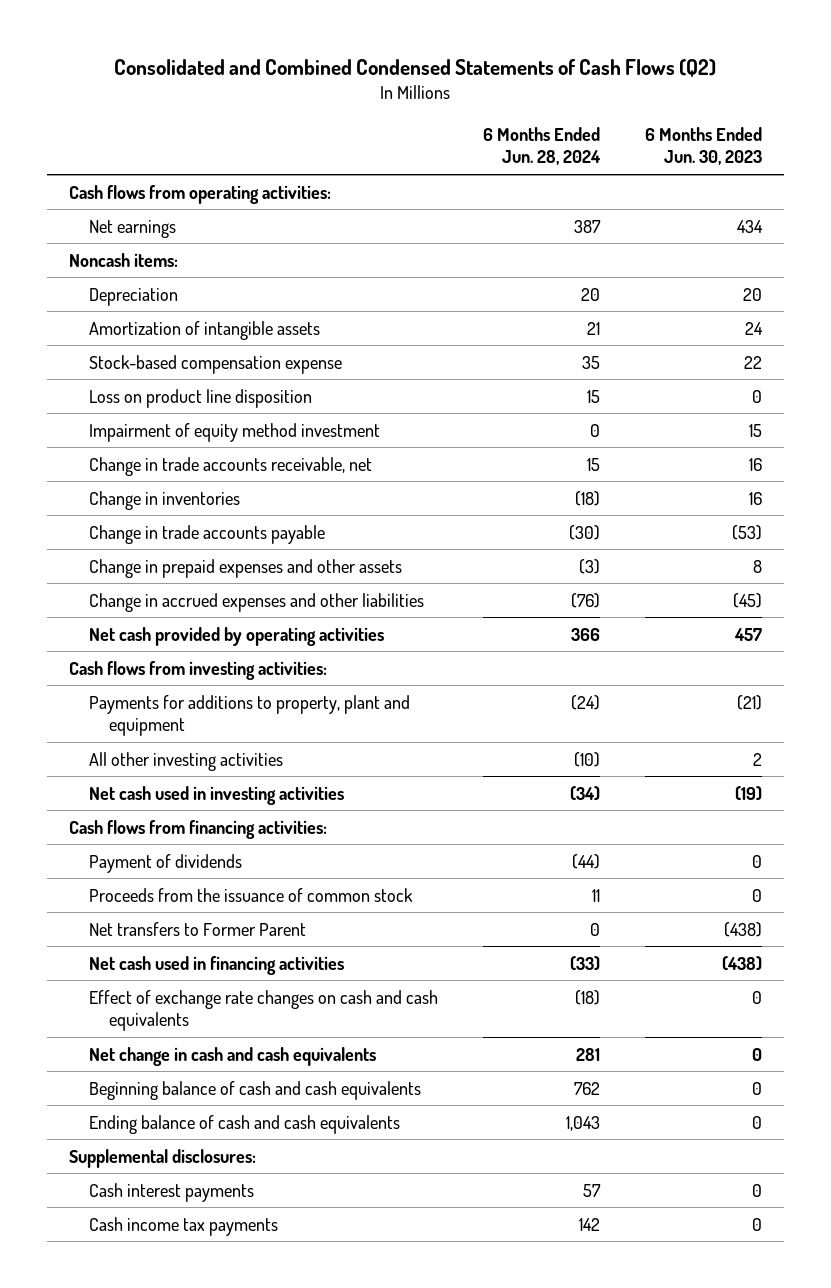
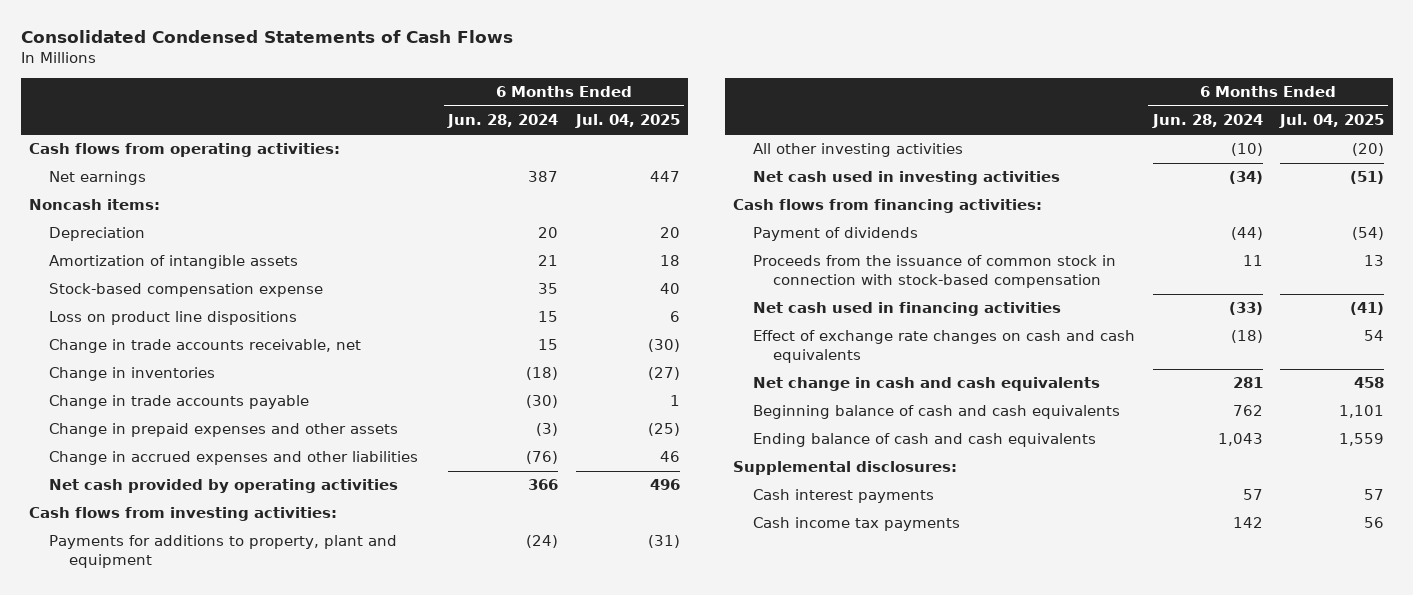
[114,58,717,77] Consolidated and Combined Condensed Statements of Cash Flows (Q2) -> [20,30,513,44] Consolidated Condensed Statements of Cash Flows
[644,126,762,166] 6 Months Ended Jun. 30, 2023 -> none
none -> [574,114,680,129] Jul. 04, 2025
[89,422,381,442] Impairment of equity method investment -> none
[89,388,313,408] Loss on product line disposition -> [48,311,297,326] Loss on product line dispositions
[89,921,307,936] Net transfers to Former Parent -> none
[89,887,414,902] Proceeds from the issuance of common stock -> [753,255,1117,289] Proceeds from the issuance of common stock in connection with stock-based compensation

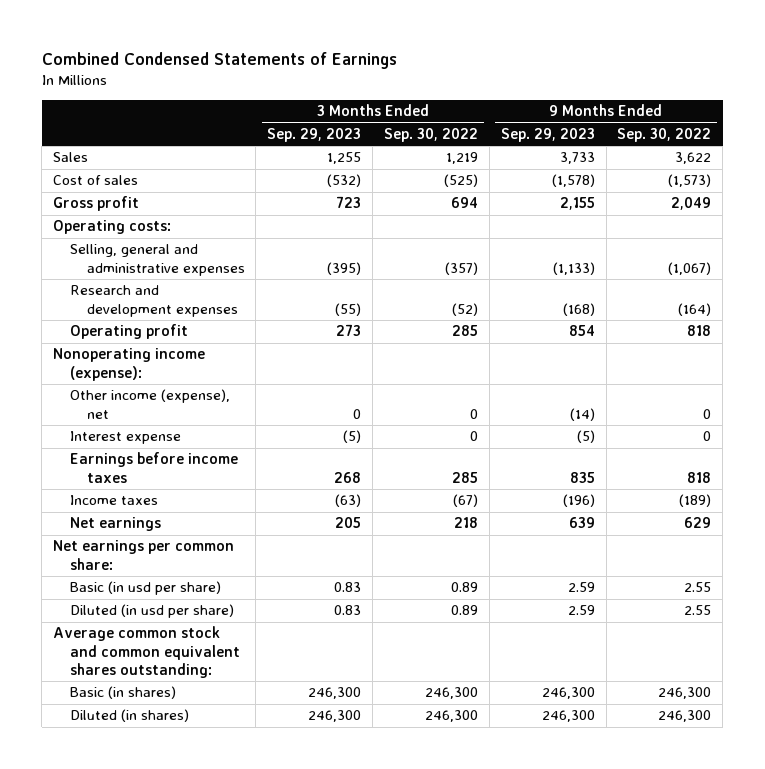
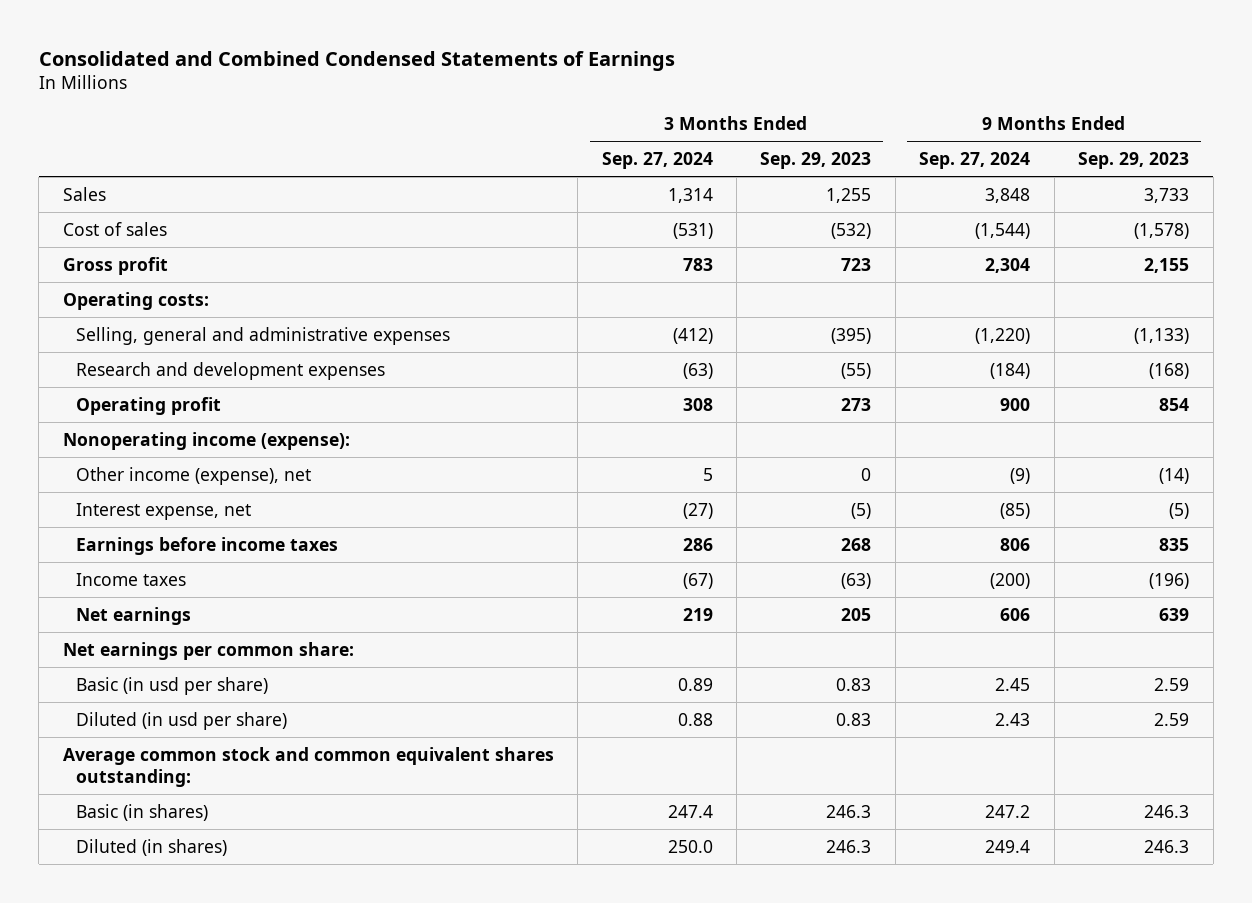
[41,51,397,69] Combined Condensed Statements of Earnings -> [38,50,675,71] Consolidated and Combined Condensed Statements of Earnings
[383,127,478,142] Sep. 30, 2022 -> none
[617,127,712,142] Sep. 30, 2022 -> none
none -> [601,151,713,169] Sep. 27, 2024
none -> [919,151,1031,169] Sep. 27, 2024
[69,431,181,445] Interest expense -> [76,502,252,520] Interest expense, net
[308,687,362,700] 246,300 -> [826,804,872,818] 246.3
[541,687,595,700] 246,300 -> [1144,804,1190,818] 246.3
[308,710,362,723] 246,300 -> [826,839,872,853] 246.3
[541,710,595,723] 246,300 -> [1144,839,1190,853] 246.3

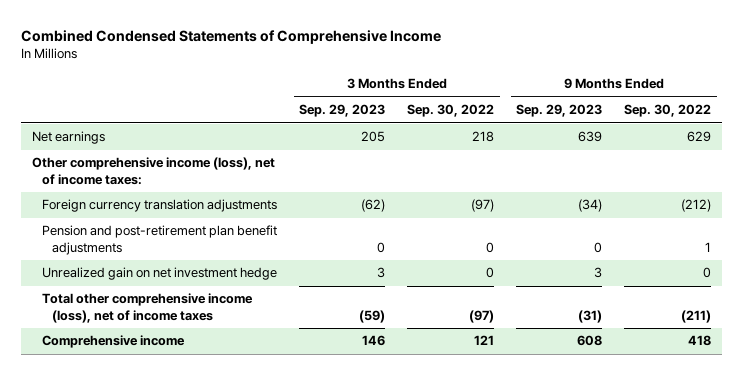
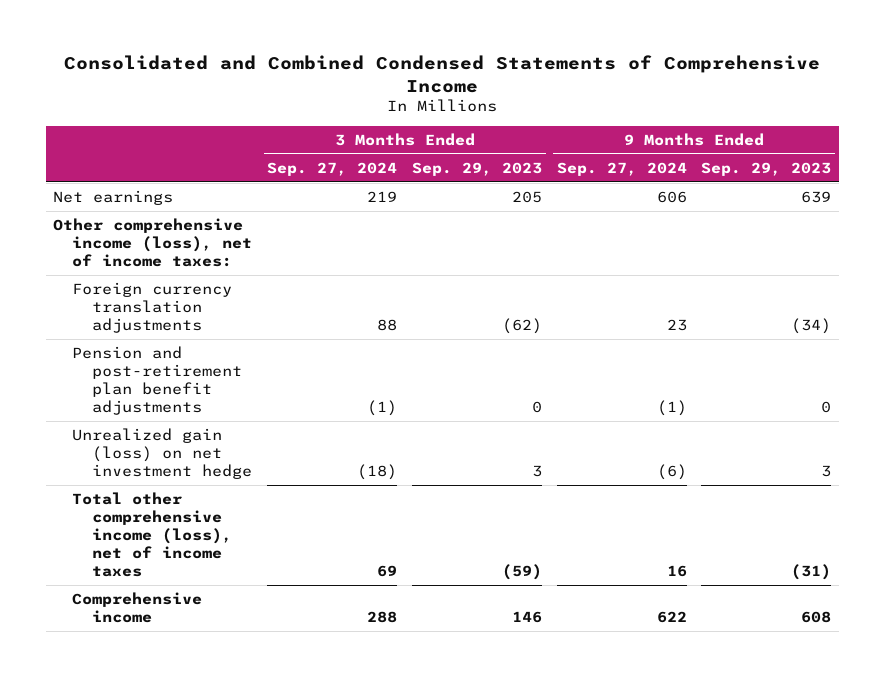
[21,29,442,44] Combined Condensed Statements of Comprehensive Income -> [64,54,821,93] Consolidated and Combined Condensed Statements of Comprehensive Income
[407,104,495,118] Sep. 30, 2022 -> none
[624,104,712,118] Sep. 30, 2022 -> none
none -> [267,161,398,176] Sep. 27, 2024
none -> [556,161,687,176] Sep. 27, 2024
[42,267,278,281] Unrealized gain on net investment hedge -> [72,428,252,480] Unrealized gain (loss) on net investment hedge

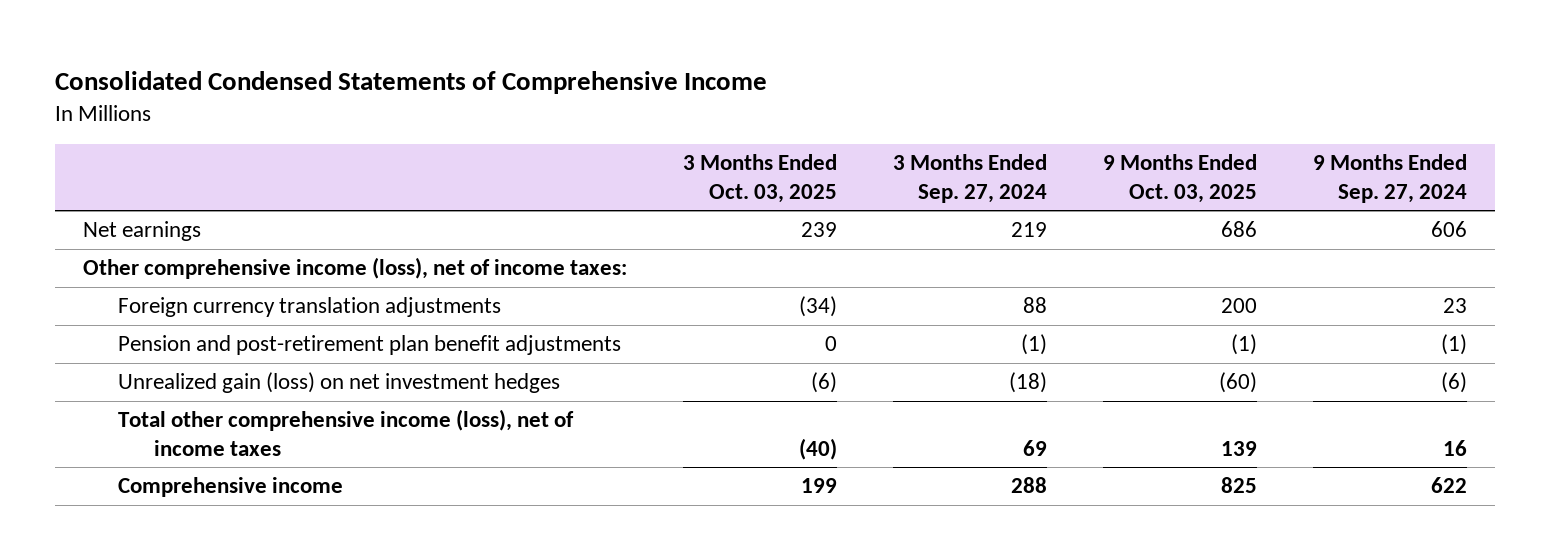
[64,54,821,93] Consolidated and Combined Condensed Statements of Comprehensive Income -> [54,71,767,95] Consolidated Condensed Statements of Comprehensive Income
[411,161,542,176] Sep. 29, 2023 -> none
[701,161,832,176] Sep. 29, 2023 -> none
none -> [682,154,837,203] 3 Months Ended Oct. 03, 2025
none -> [1103,154,1258,203] 9 Months Ended Oct. 03, 2025
[72,428,252,480] Unrealized gain (loss) on net investment hedge -> [118,372,561,394] Unrealized gain (loss) on net investment hedges

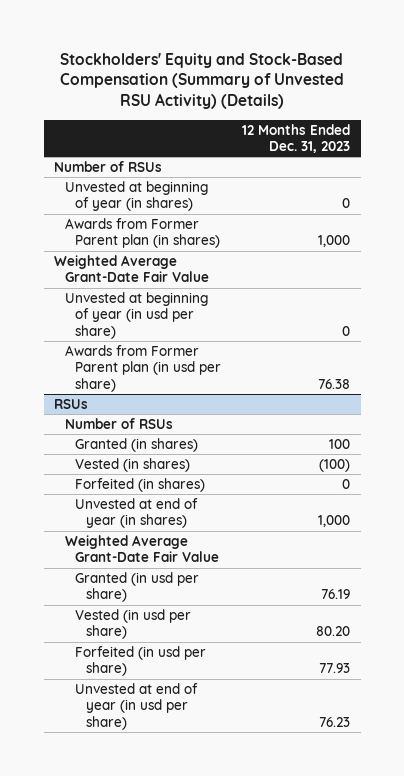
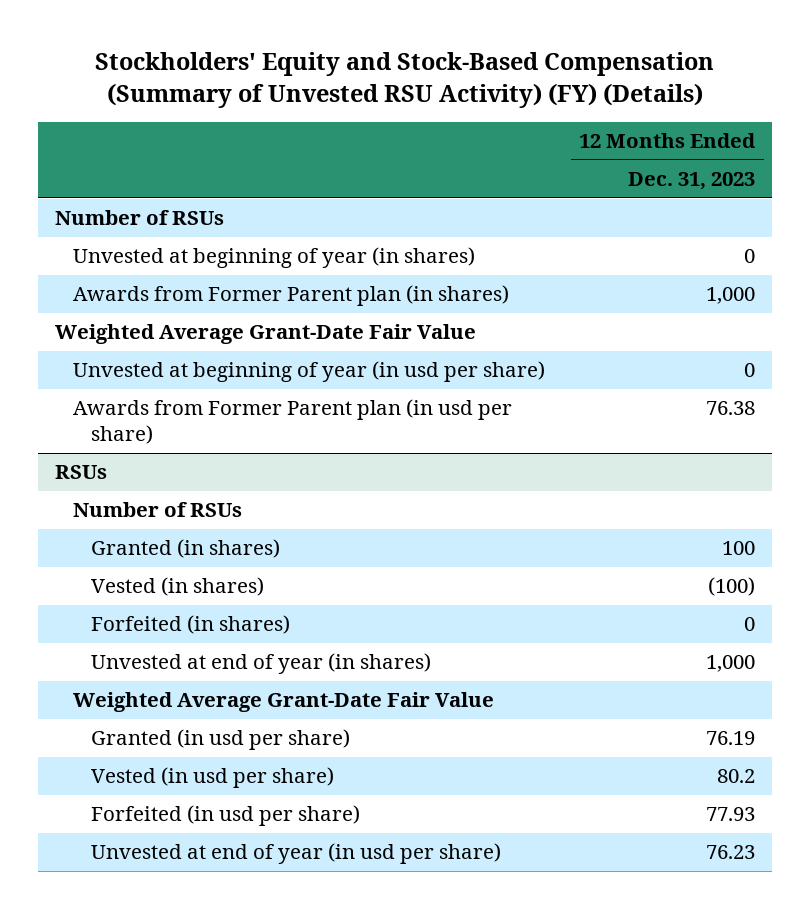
[60,52,345,110] Stockholders' Equity and Stock-Based Compensation (Summary of Unvested RSU Activity) (Details) -> [95,52,715,108] Stockholders' Equity and Stock-Based Compensation (Summary of Unvested RSU Activity) (FY) (Details)
[316,626,351,637] 80.20 -> [717,769,756,784] 80.2

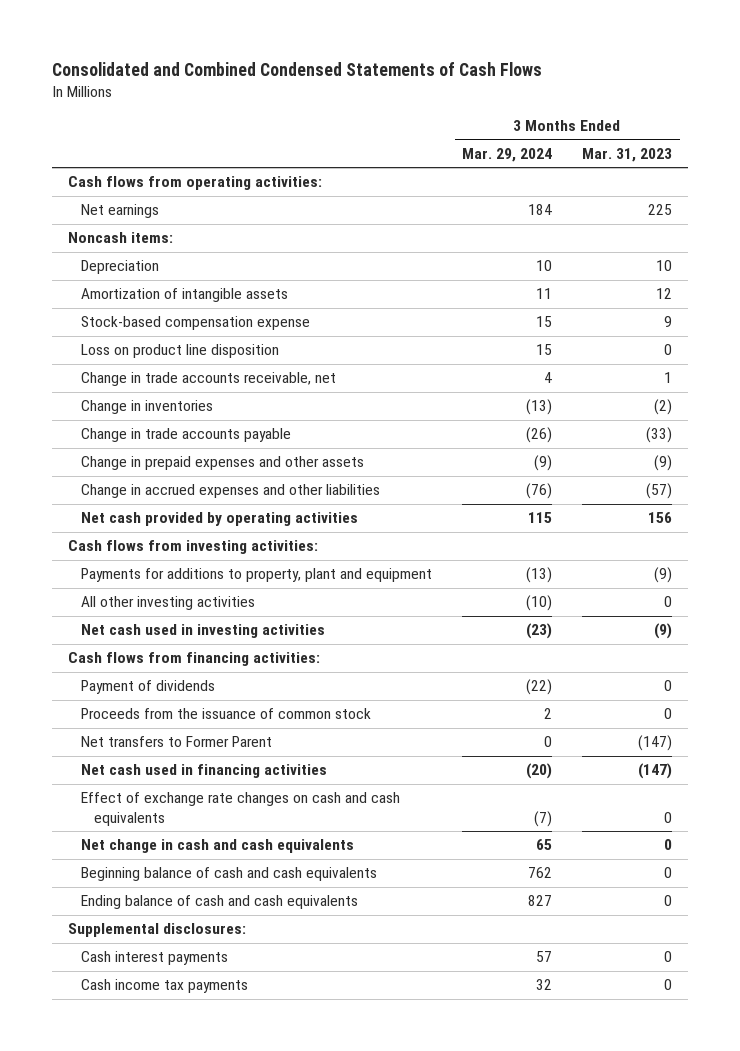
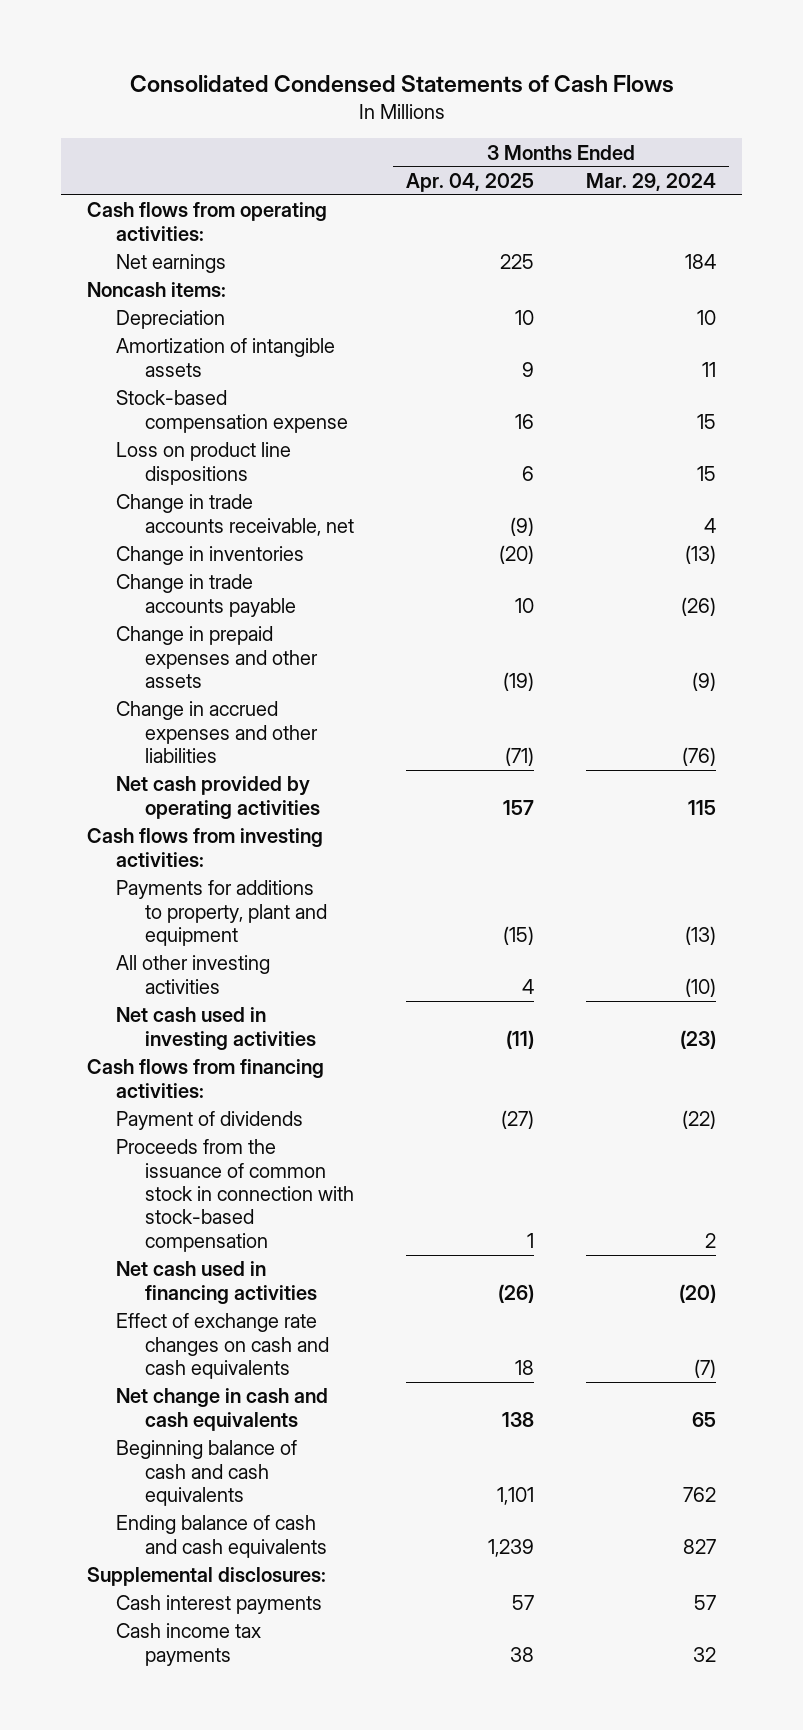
[52,62,543,77] Consolidated and Combined Condensed Statements of Cash Flows -> [129,75,674,94] Consolidated Condensed Statements of Cash Flows
[582,147,673,162] Mar. 31, 2023 -> none
none -> [406,172,535,192] Apr. 04, 2025
[80,344,279,359] Loss on product line disposition -> [116,442,292,485] Loss on product line dispositions
[80,736,272,748] Net transfers to Former Parent -> none
[80,708,371,720] Proceeds from the issuance of common stock -> [116,1139,355,1252] Proceeds from the issuance of common stock in connection with stock-based compensation

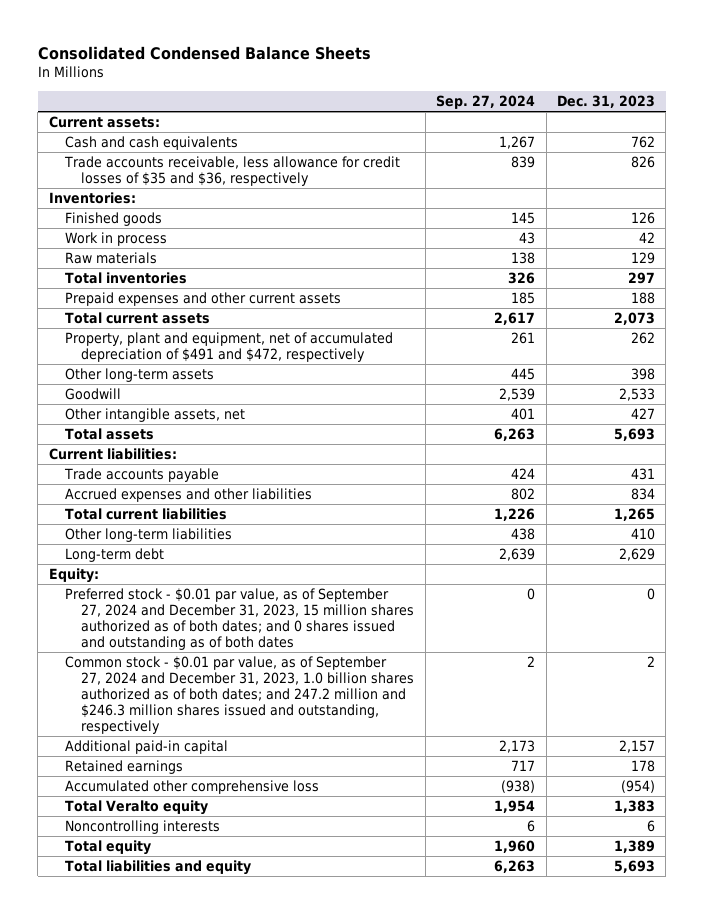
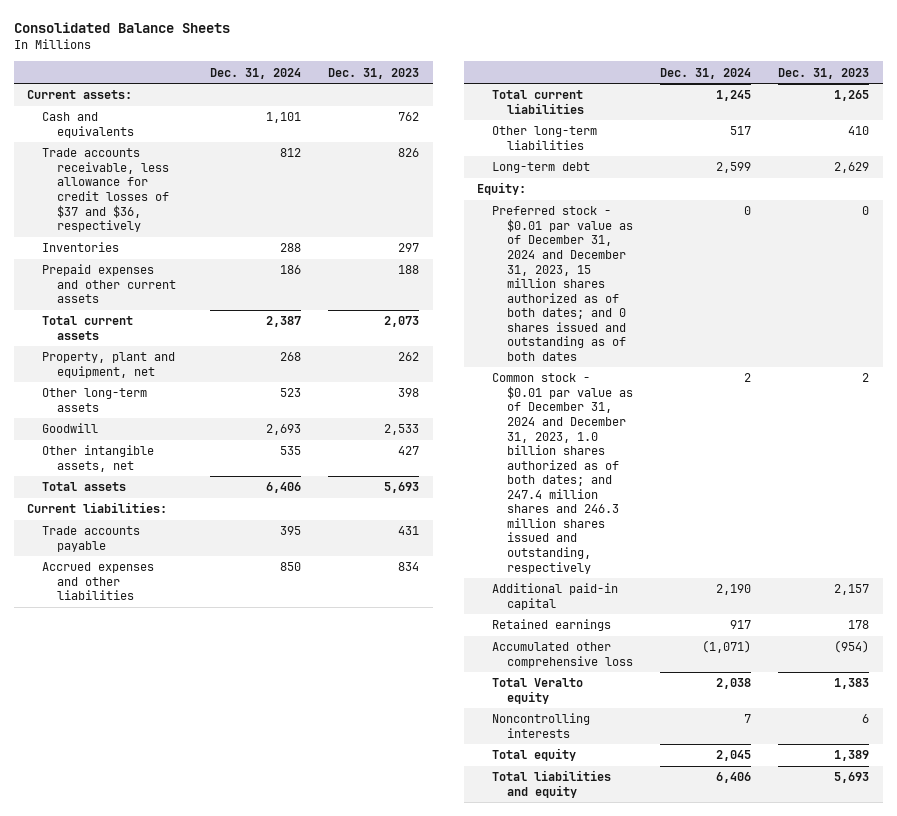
[37,45,371,60] Consolidated Condensed Balance Sheets -> [13,21,230,33] Consolidated Balance Sheets
[436,95,536,110] Sep. 27, 2024 -> none
none -> [210,67,302,79] Dec. 31, 2024
[48,192,136,205] Inventories: -> none
[64,212,162,227] Finished goods -> none
[64,232,167,247] Work in process -> none
[64,252,157,265] Raw materials -> none
[64,136,238,151] Cash and cash equivalents -> [42,112,134,138] Cash and equivalents
[63,156,400,186] Trade accounts receivable, less allowance for credit losses of $35 and $36, respectively -> [42,148,169,233] Trade accounts receivable, less allowance for credit losses of $37 and $36, respectively
[64,272,187,285] Total inventories -> [42,242,120,253] Inventories
[64,332,393,362] Property, plant and equipment, net of accumulated depreciation of $491 and $472, respectively -> [42,352,176,378] Property, plant and equipment, net
[64,588,415,650] Preferred stock - $0.01 par value, as of September 27, 2024 and December 31, 2023, 15 million shares authorized as of both dates; and 0 shares issued and outstanding as of both dates -> [491,206,633,361] Preferred stock - $0.01 par value as of December 31, 2024 and December 31, 2023, 15 million shares authorized as of both dates; and 0 shares issued and outstanding as of both dates
[64,656,415,734] Common stock - $0.01 par value, as of September 27, 2024 and December 31, 2023, 1.0 billion shares authorized as of both dates; and 247.2 million and $246.3 million shares issued and outstanding, respectively -> [491,373,633,574] Common stock - $0.01 par value as of December 31, 2024 and December 31, 2023, 1.0 billion shares authorized as of both dates; and 247.4 million shares and 246.3 million shares issued and outstanding, respectively

